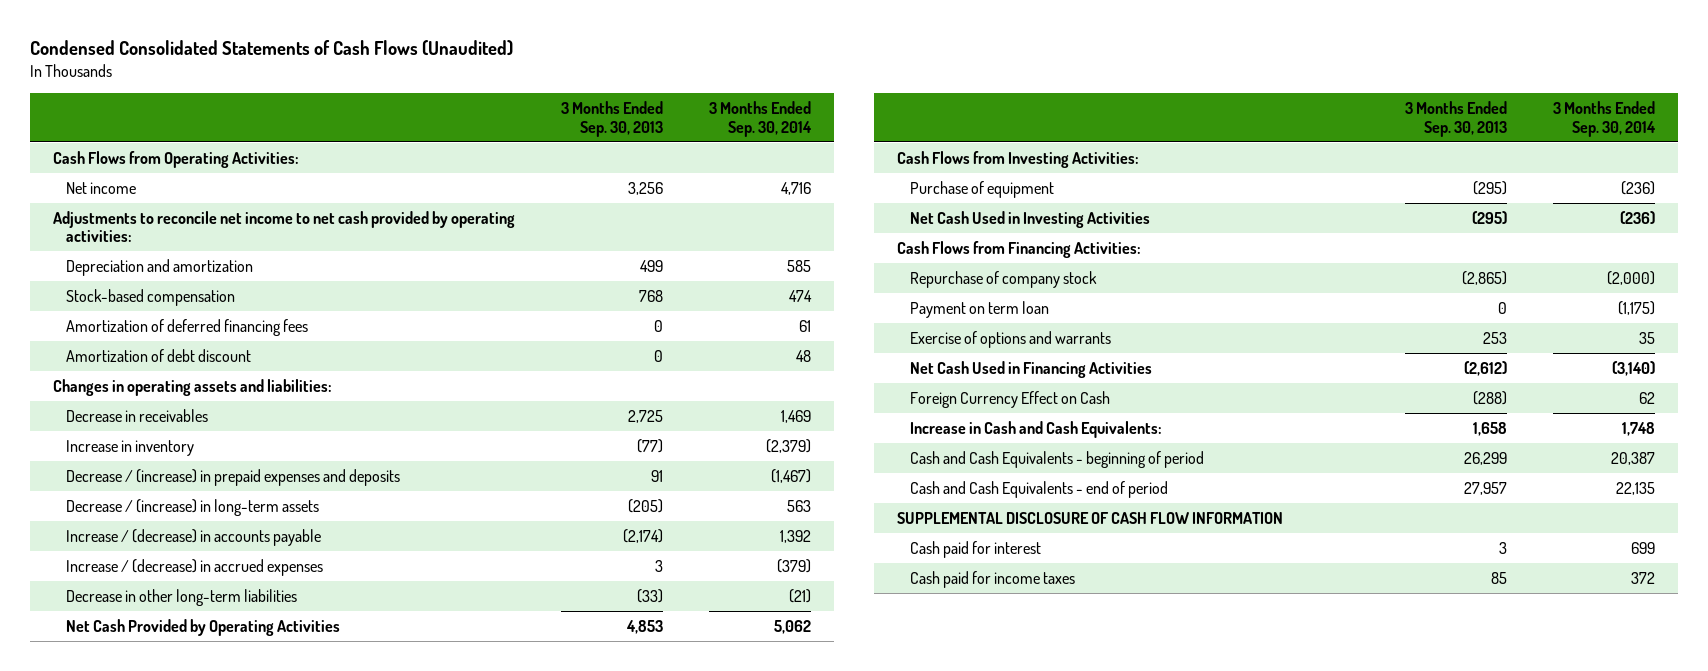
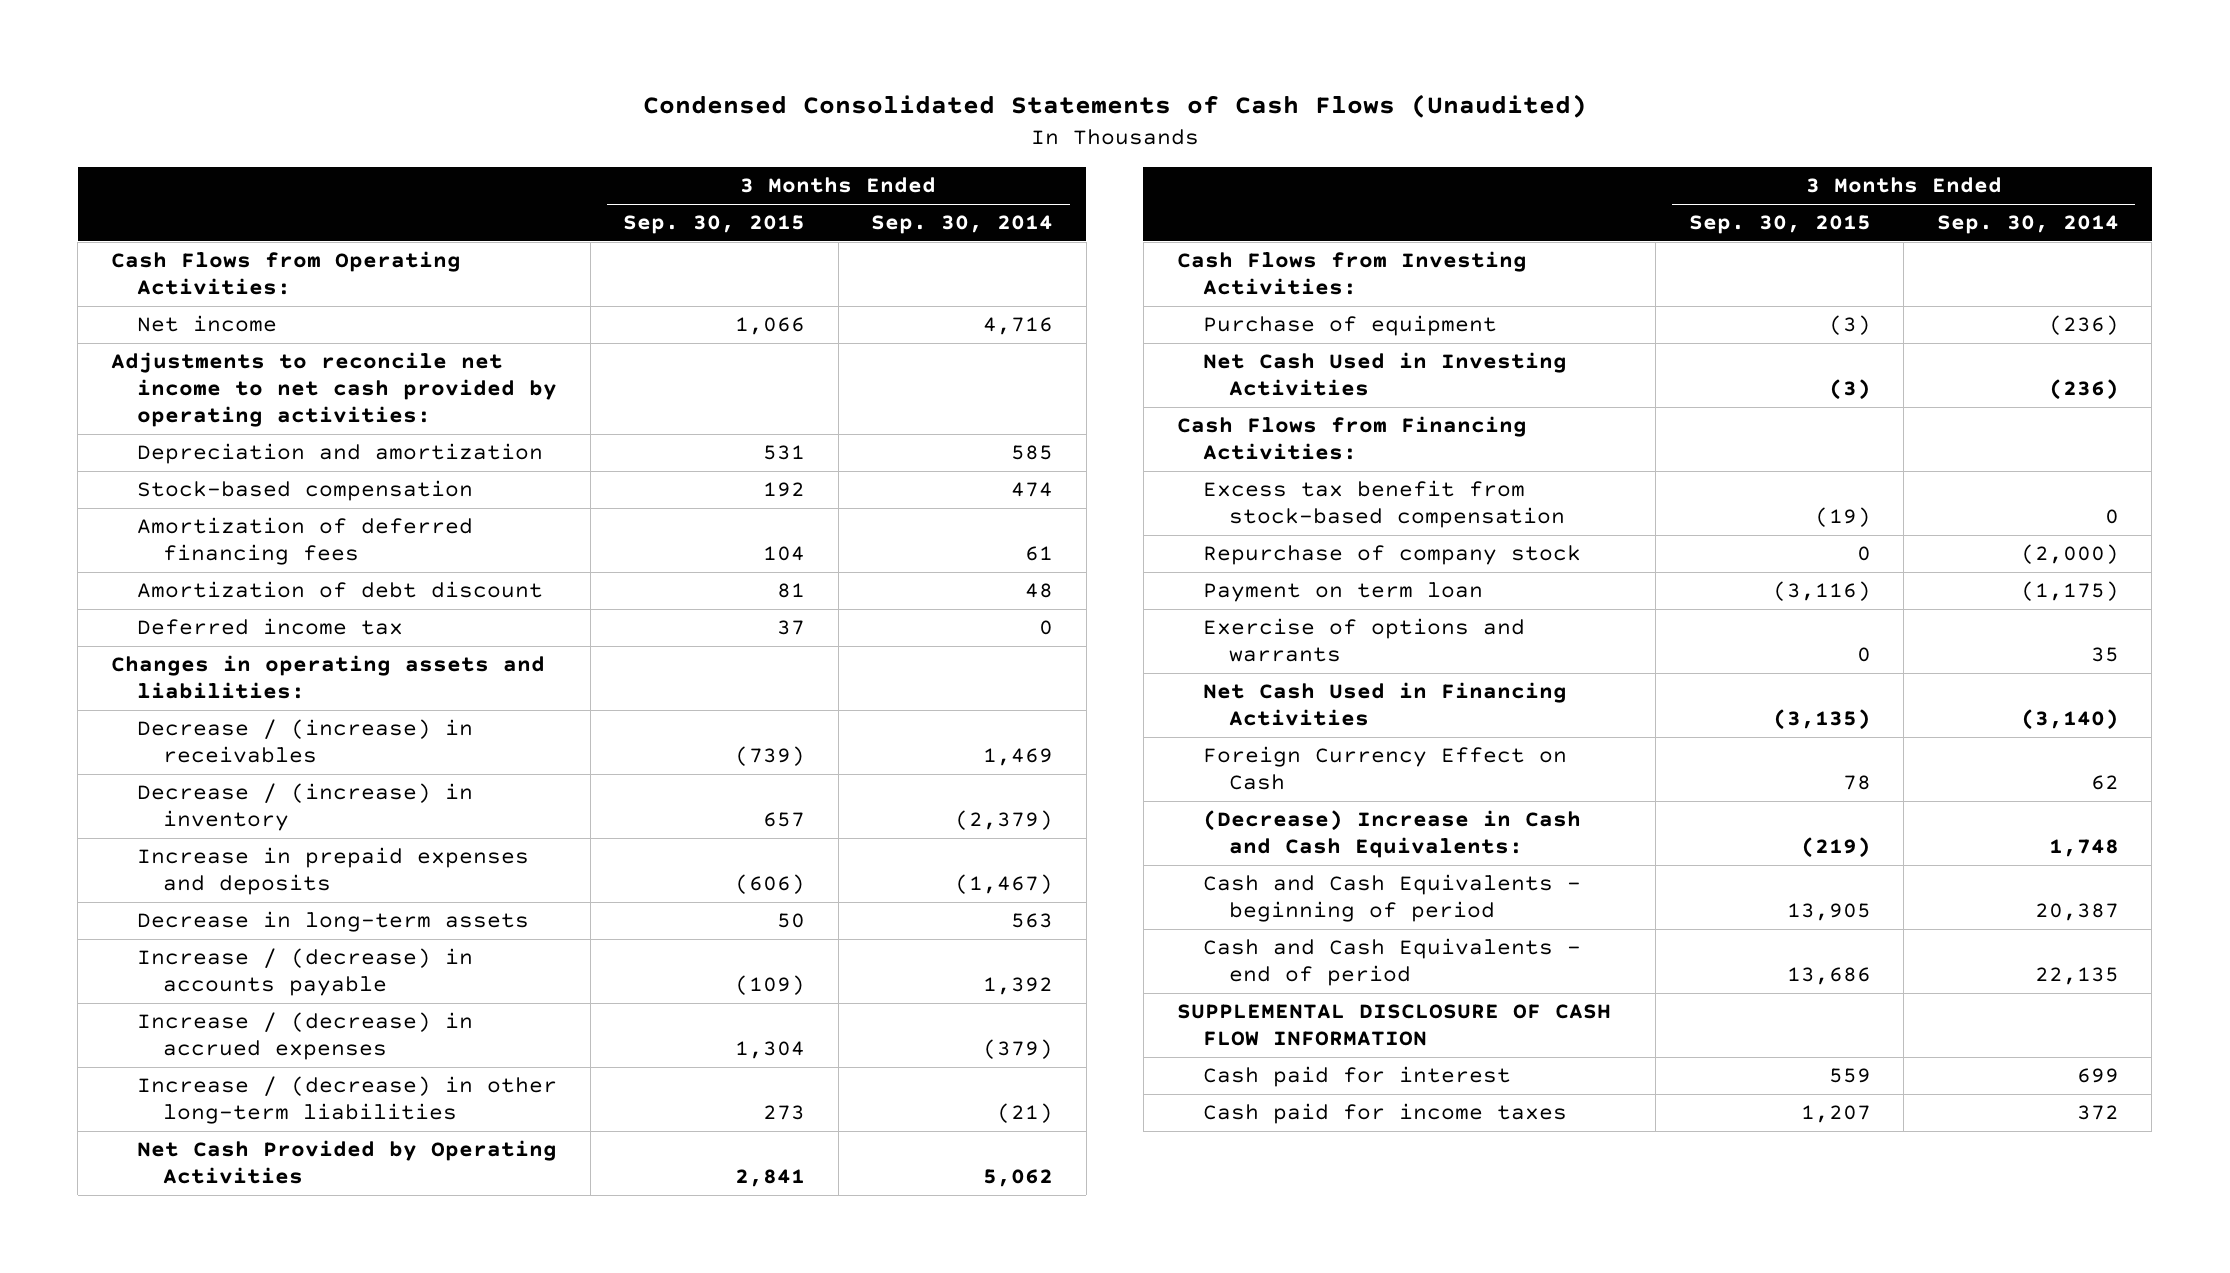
[561,100,664,137] 3 Months Ended Sep. 30, 2013 -> none
none -> [623,215,806,235] Sep. 30, 2015
none -> [137,618,404,636] Deferred income tax
[66,408,209,422] Decrease in receivables -> [137,719,474,764] Decrease / (increase) in receivables
[66,439,195,456] Increase in inventory -> [137,783,474,832] Decrease / (increase) in inventory
[66,468,401,486] Decrease / (increase) in prepaid expenses and deposits -> [137,847,530,896] Increase in prepaid expenses and deposits
[66,498,320,516] Decrease / (increase) in long-term assets -> [137,911,530,933] Decrease in long-term assets
[66,588,298,606] Decrease in other long-term liabilities -> [137,1076,558,1125] Increase / (decrease) in other long-term liabilities
none -> [1202,480,1565,529] Excess tax benefit from stock-based compensation
[910,420,1163,438] Increase in Cash and Cash Equivalents: -> [1202,810,1581,859] (Decrease) Increase in Cash and Cash Equivalents:

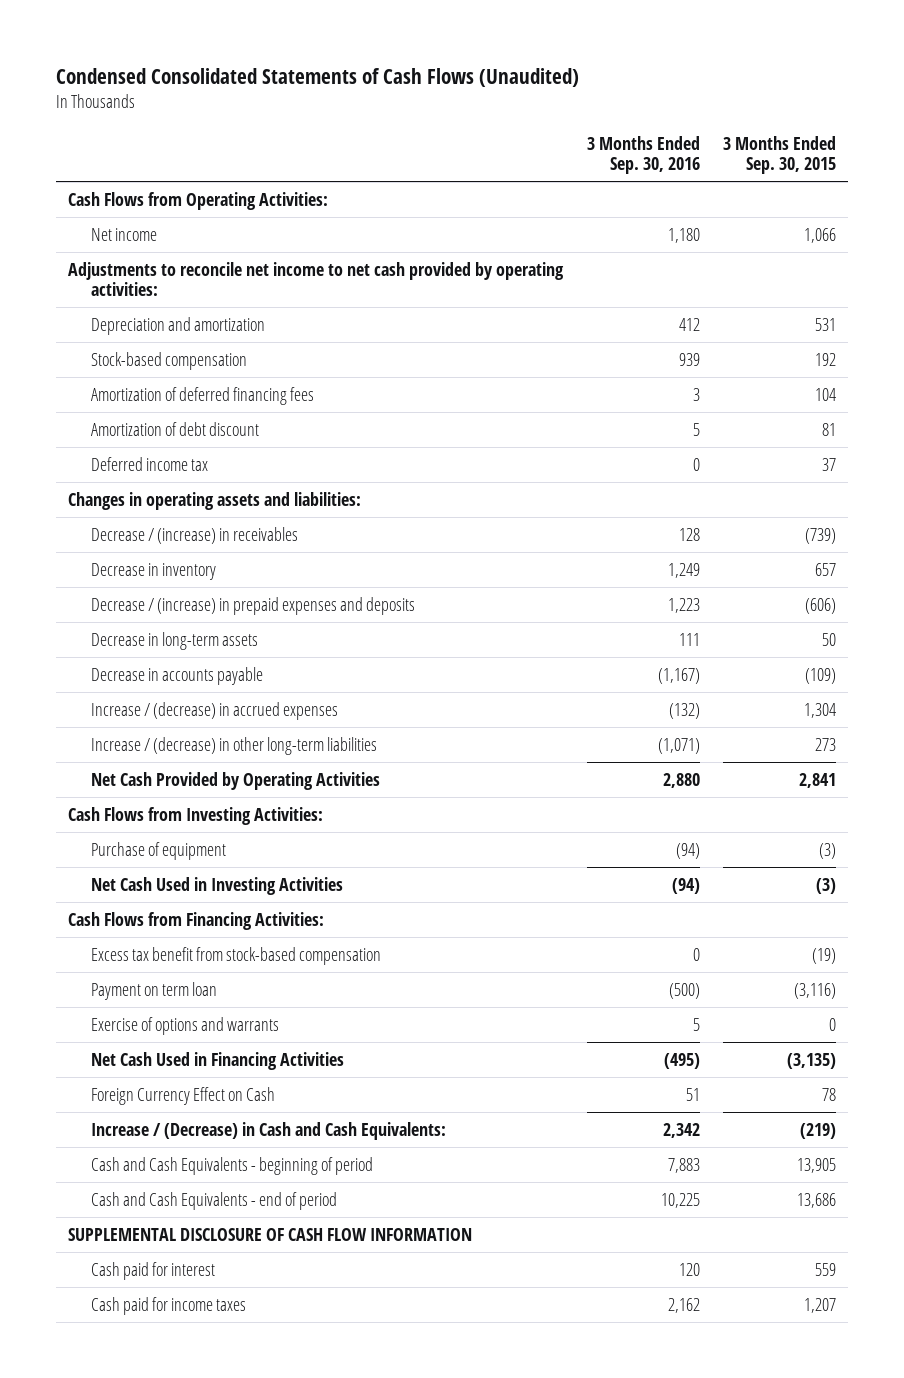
[871,215,1054,235] Sep. 30, 2014 -> none
none -> [586,135,700,175] 3 Months Ended Sep. 30, 2016
[137,783,474,832] Decrease / (increase) in inventory -> [90,562,216,580] Decrease in inventory
[137,847,530,896] Increase in prepaid expenses and deposits -> [90,596,415,615] Decrease / (increase) in prepaid expenses and deposits
[137,948,474,997] Increase / (decrease) in accounts payable -> [90,666,263,685] Decrease in accounts payable
[1202,545,1581,566] Repurchase of company stock -> none
[1202,810,1581,859] (Decrease) Increase in Cash and Cash Equivalents: -> [90,1121,446,1140] Increase / (Decrease) in Cash and Cash Equivalents:

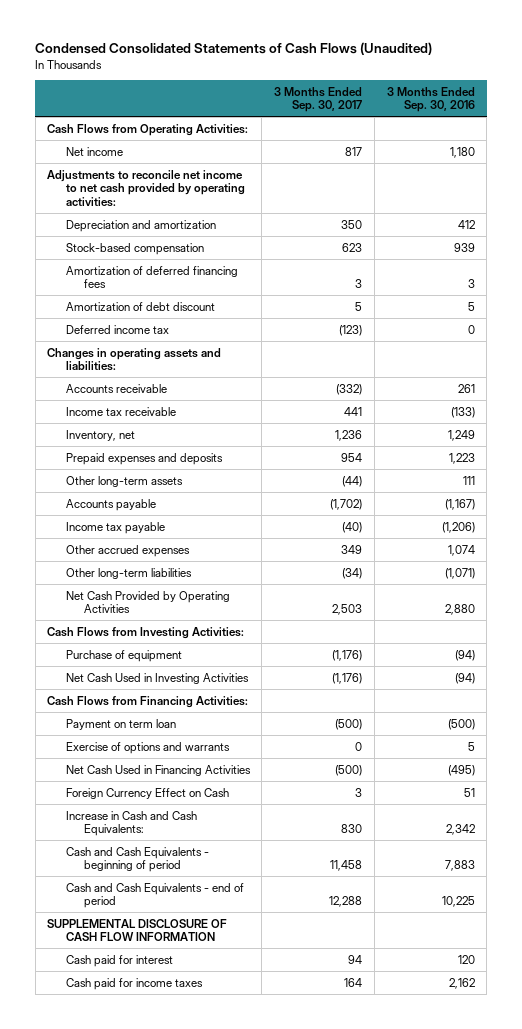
[723,135,837,175] 3 Months Ended Sep. 30, 2015 -> none
none -> [274,86,363,113] 3 Months Ended Sep. 30, 2017
[90,526,298,544] Decrease / (increase) in receivables -> none
none -> [65,383,167,393] Accounts receivable
none -> [65,406,176,416] Income tax receivable
[90,562,216,580] Decrease in inventory -> [65,429,135,441] Inventory, net
[90,596,415,615] Decrease / (increase) in prepaid expenses and deposits -> [65,452,223,465] Prepaid expenses and deposits
[90,631,258,650] Decrease in long-term assets -> [65,475,183,487] Other long-term assets
[90,666,263,685] Decrease in accounts payable -> [65,498,156,511] Accounts payable
none -> [65,521,165,534] Income tax payable
[90,701,338,720] Increase / (decrease) in accrued expenses -> [65,544,190,557] Other accrued expenses
[668,702,700,719] (132) -> [447,544,475,556] 1,074
[90,736,377,755] Increase / (decrease) in other long-term liabilities -> [65,567,192,579] Other long-term liabilities
[90,946,381,965] Excess tax benefit from stock-based compensation -> none
[90,1121,446,1140] Increase / (Decrease) in Cash and Cash Equivalents: -> [65,810,197,837] Increase in Cash and Cash Equivalents:

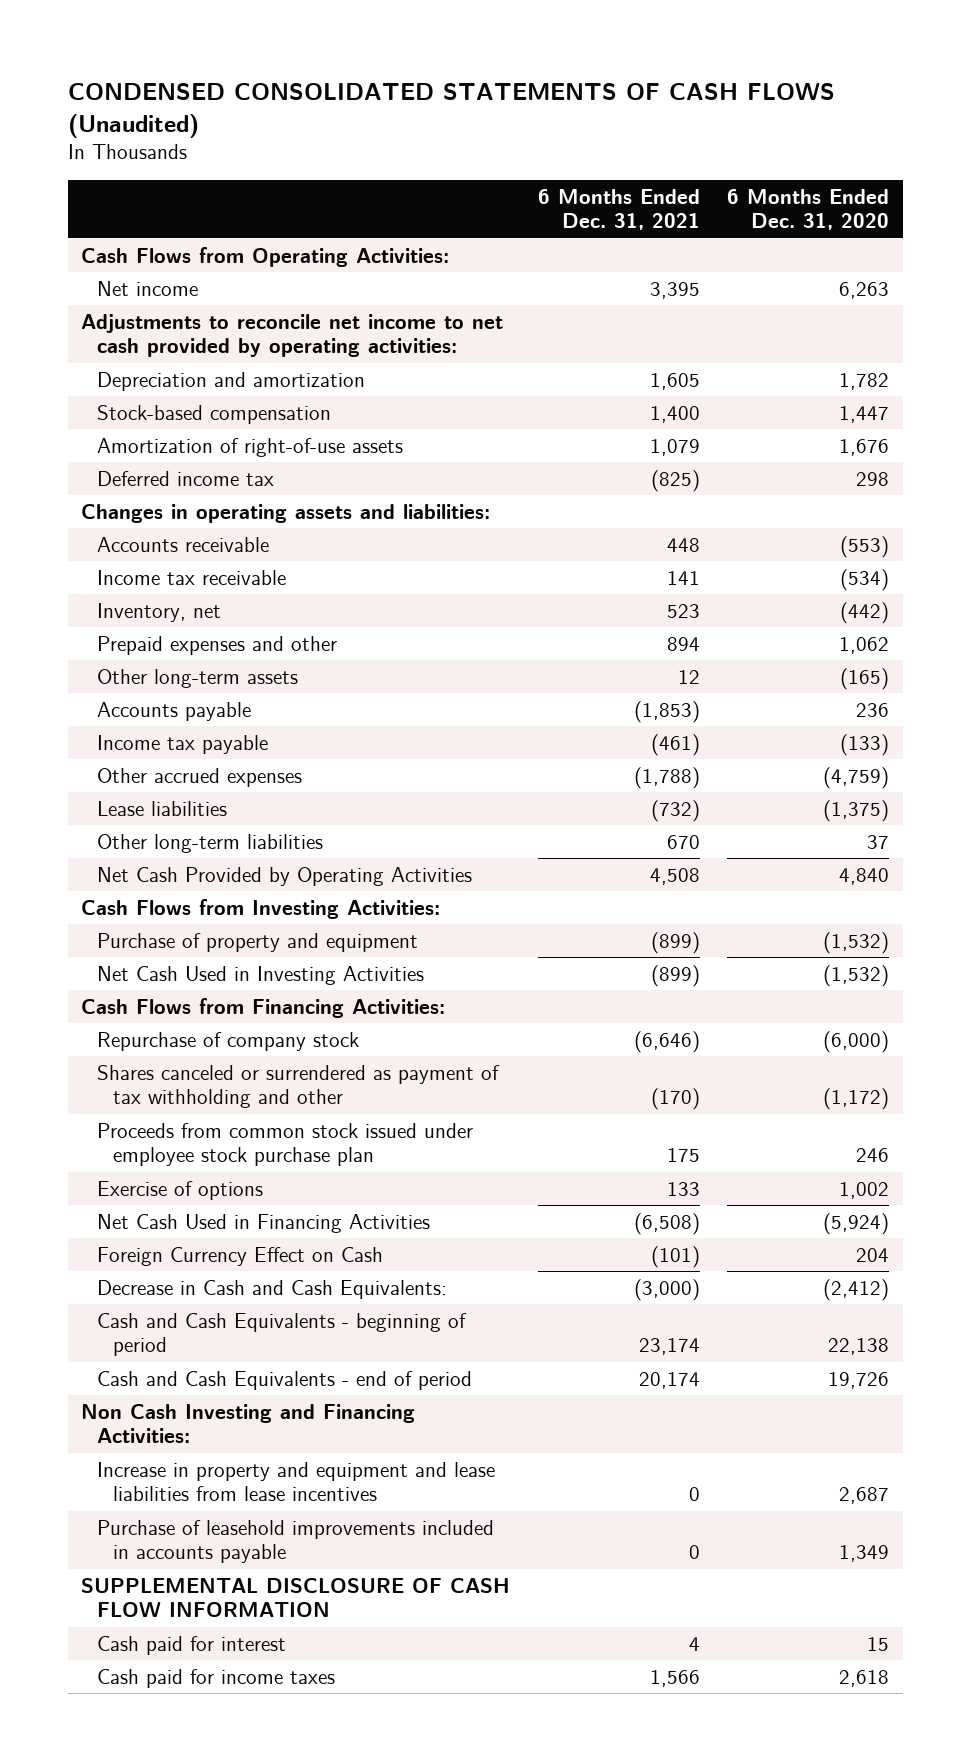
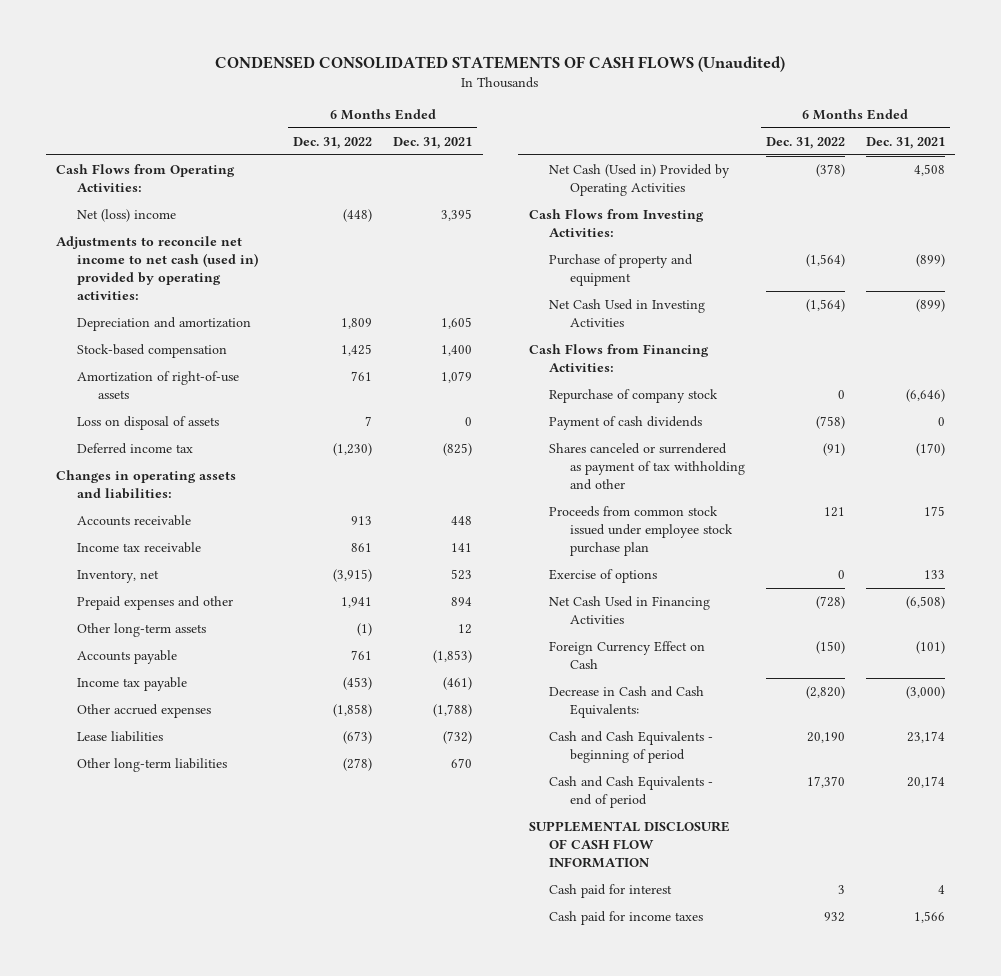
[727,188,890,231] 6 Months Ended Dec. 31, 2020 -> none
none -> [293,137,373,150] Dec. 31, 2022
[97,280,199,296] Net income -> [76,209,176,223] Net (loss) income
[81,313,504,358] Adjustments to reconcile net income to net cash provided by operating activities: -> [55,236,258,301] Adjustments to reconcile net income to net cash (used in) provided by operating activities:
none -> [76,416,219,431] Loss on disposal of assets
[97,866,473,886] Net Cash Provided by Operating Activities -> [549,164,731,197] Net Cash (Used in) Provided by Operating Activities
none -> [549,416,703,431] Payment of cash dividends
[81,1403,416,1444] Non Cash Investing and Financing Activities: -> none
[97,1461,496,1502] Increase in property and equipment and lease liabilities from lease incentives -> none
[97,1519,495,1564] Purchase of leasehold improvements included in accounts payable -> none

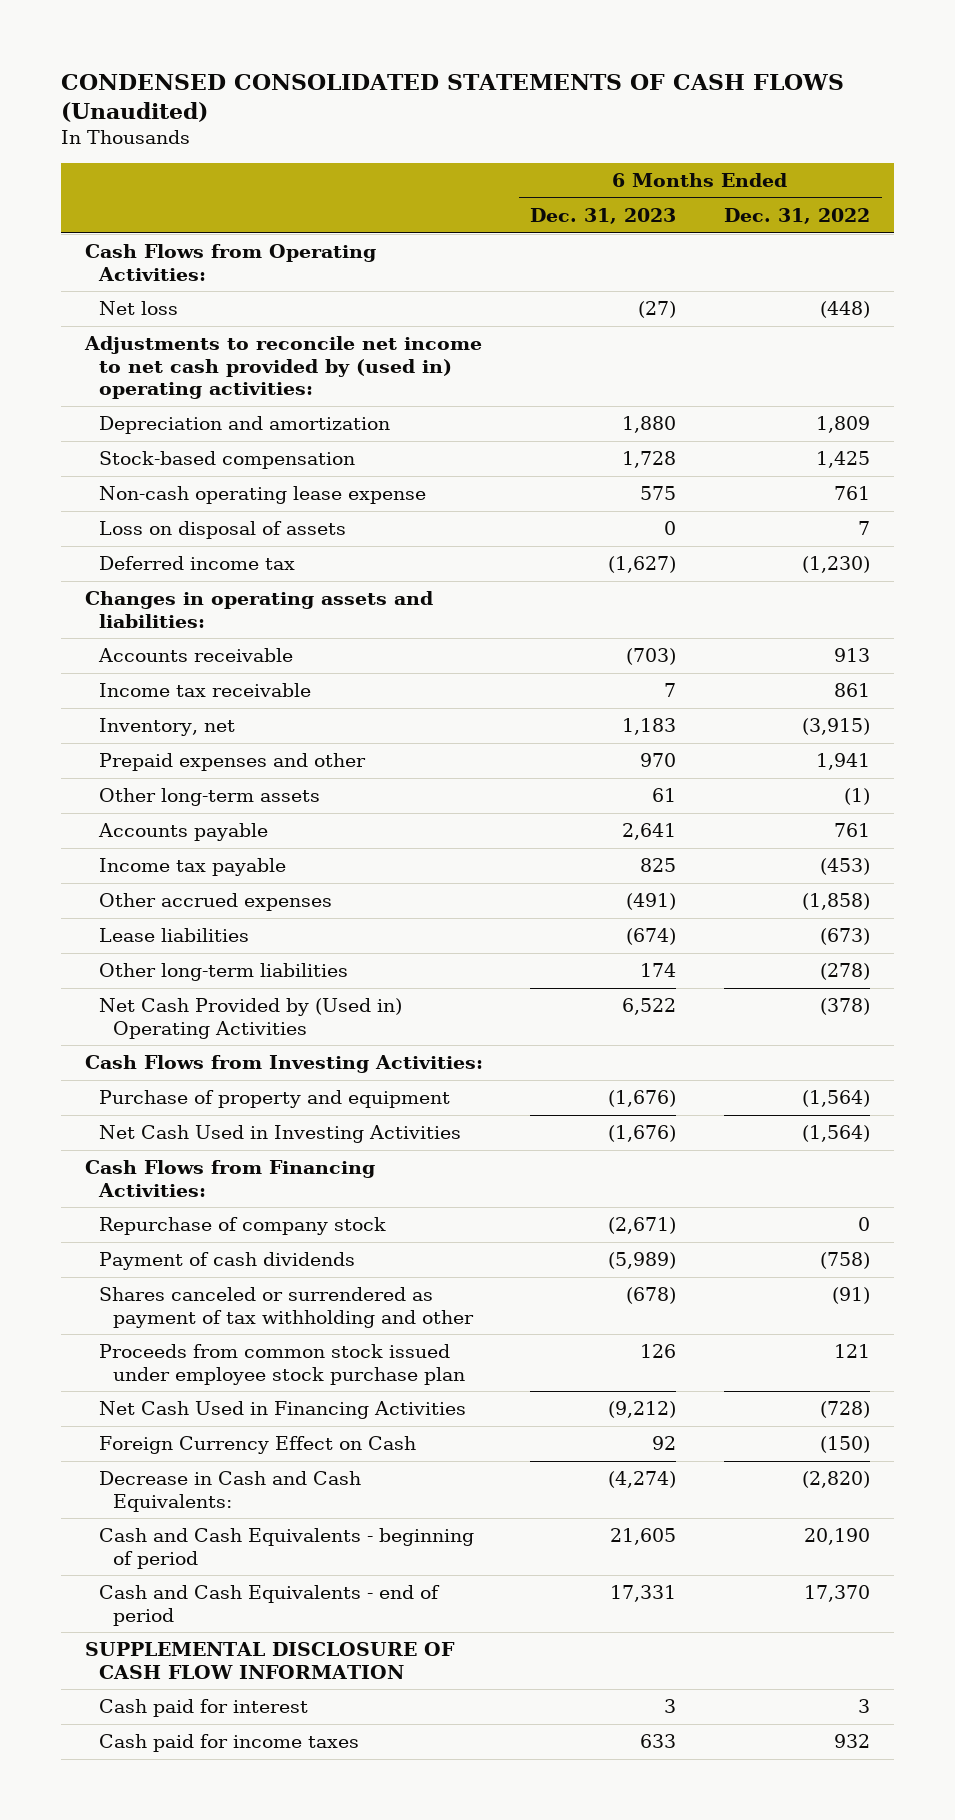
[393,137,473,150] Dec. 31, 2021 -> none
none -> [530,208,677,225] Dec. 31, 2023
[76,209,176,223] Net (loss) income -> [99,301,179,316] Net loss
[55,236,258,301] Adjustments to reconcile net income to net cash (used in) provided by operating activities: -> [83,336,482,400] Adjustments to reconcile net income to net cash provided by (used in) operating activities:
[76,371,239,400] Amortization of right-of-use assets -> [99,486,427,505] Non-cash operating lease expense
[549,164,731,197] Net Cash (Used in) Provided by Operating Activities -> [99,998,403,1039] Net Cash Provided by (Used in) Operating Activities
[549,569,658,584] Exercise of options -> none

